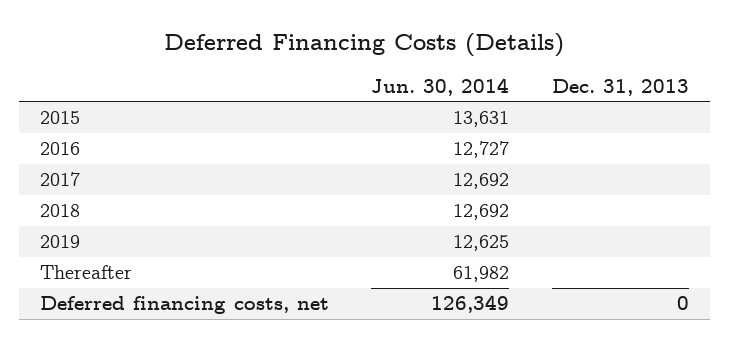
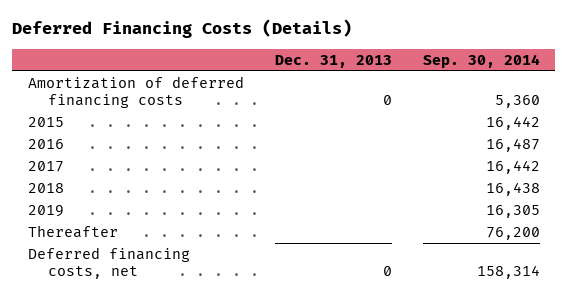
[371,77,510,96] Jun. 30, 2014 -> none
none -> [422,53,540,68] Sep. 30, 2014
none -> [27,76,244,109] Amortization of deferred financing costs

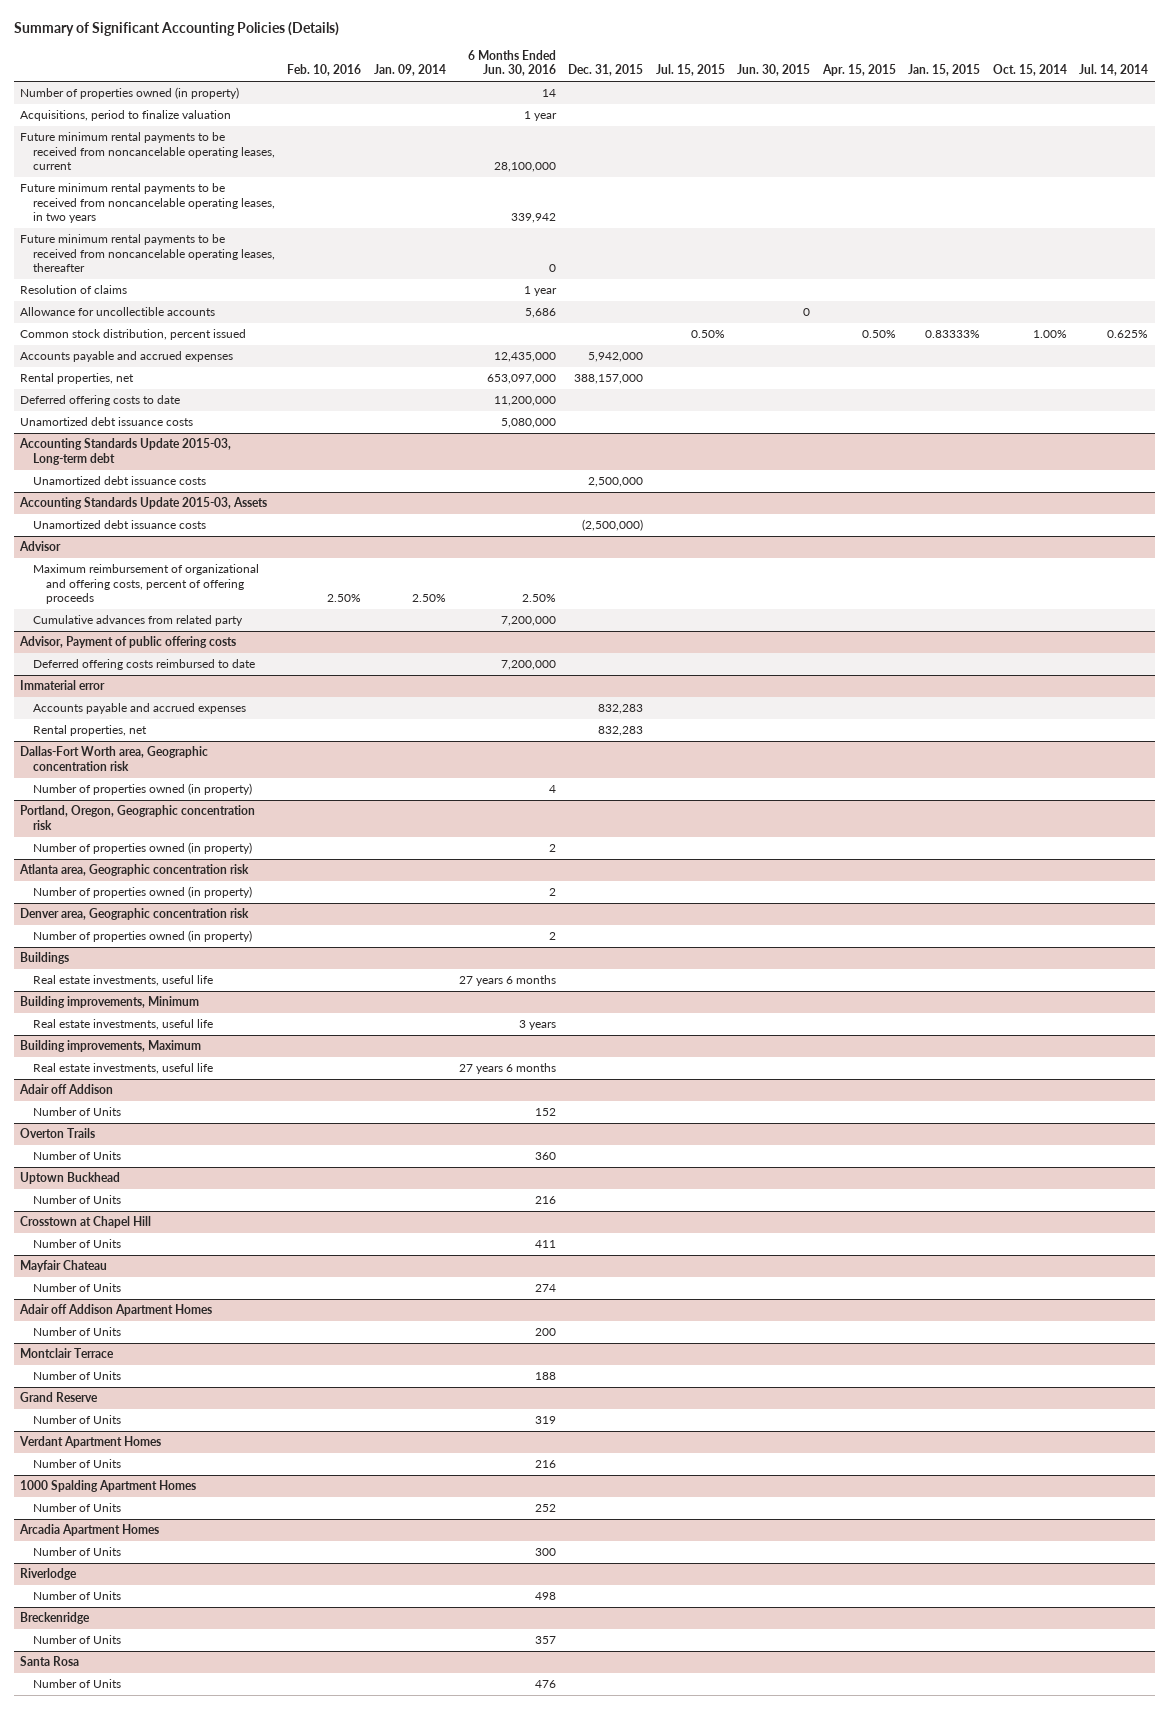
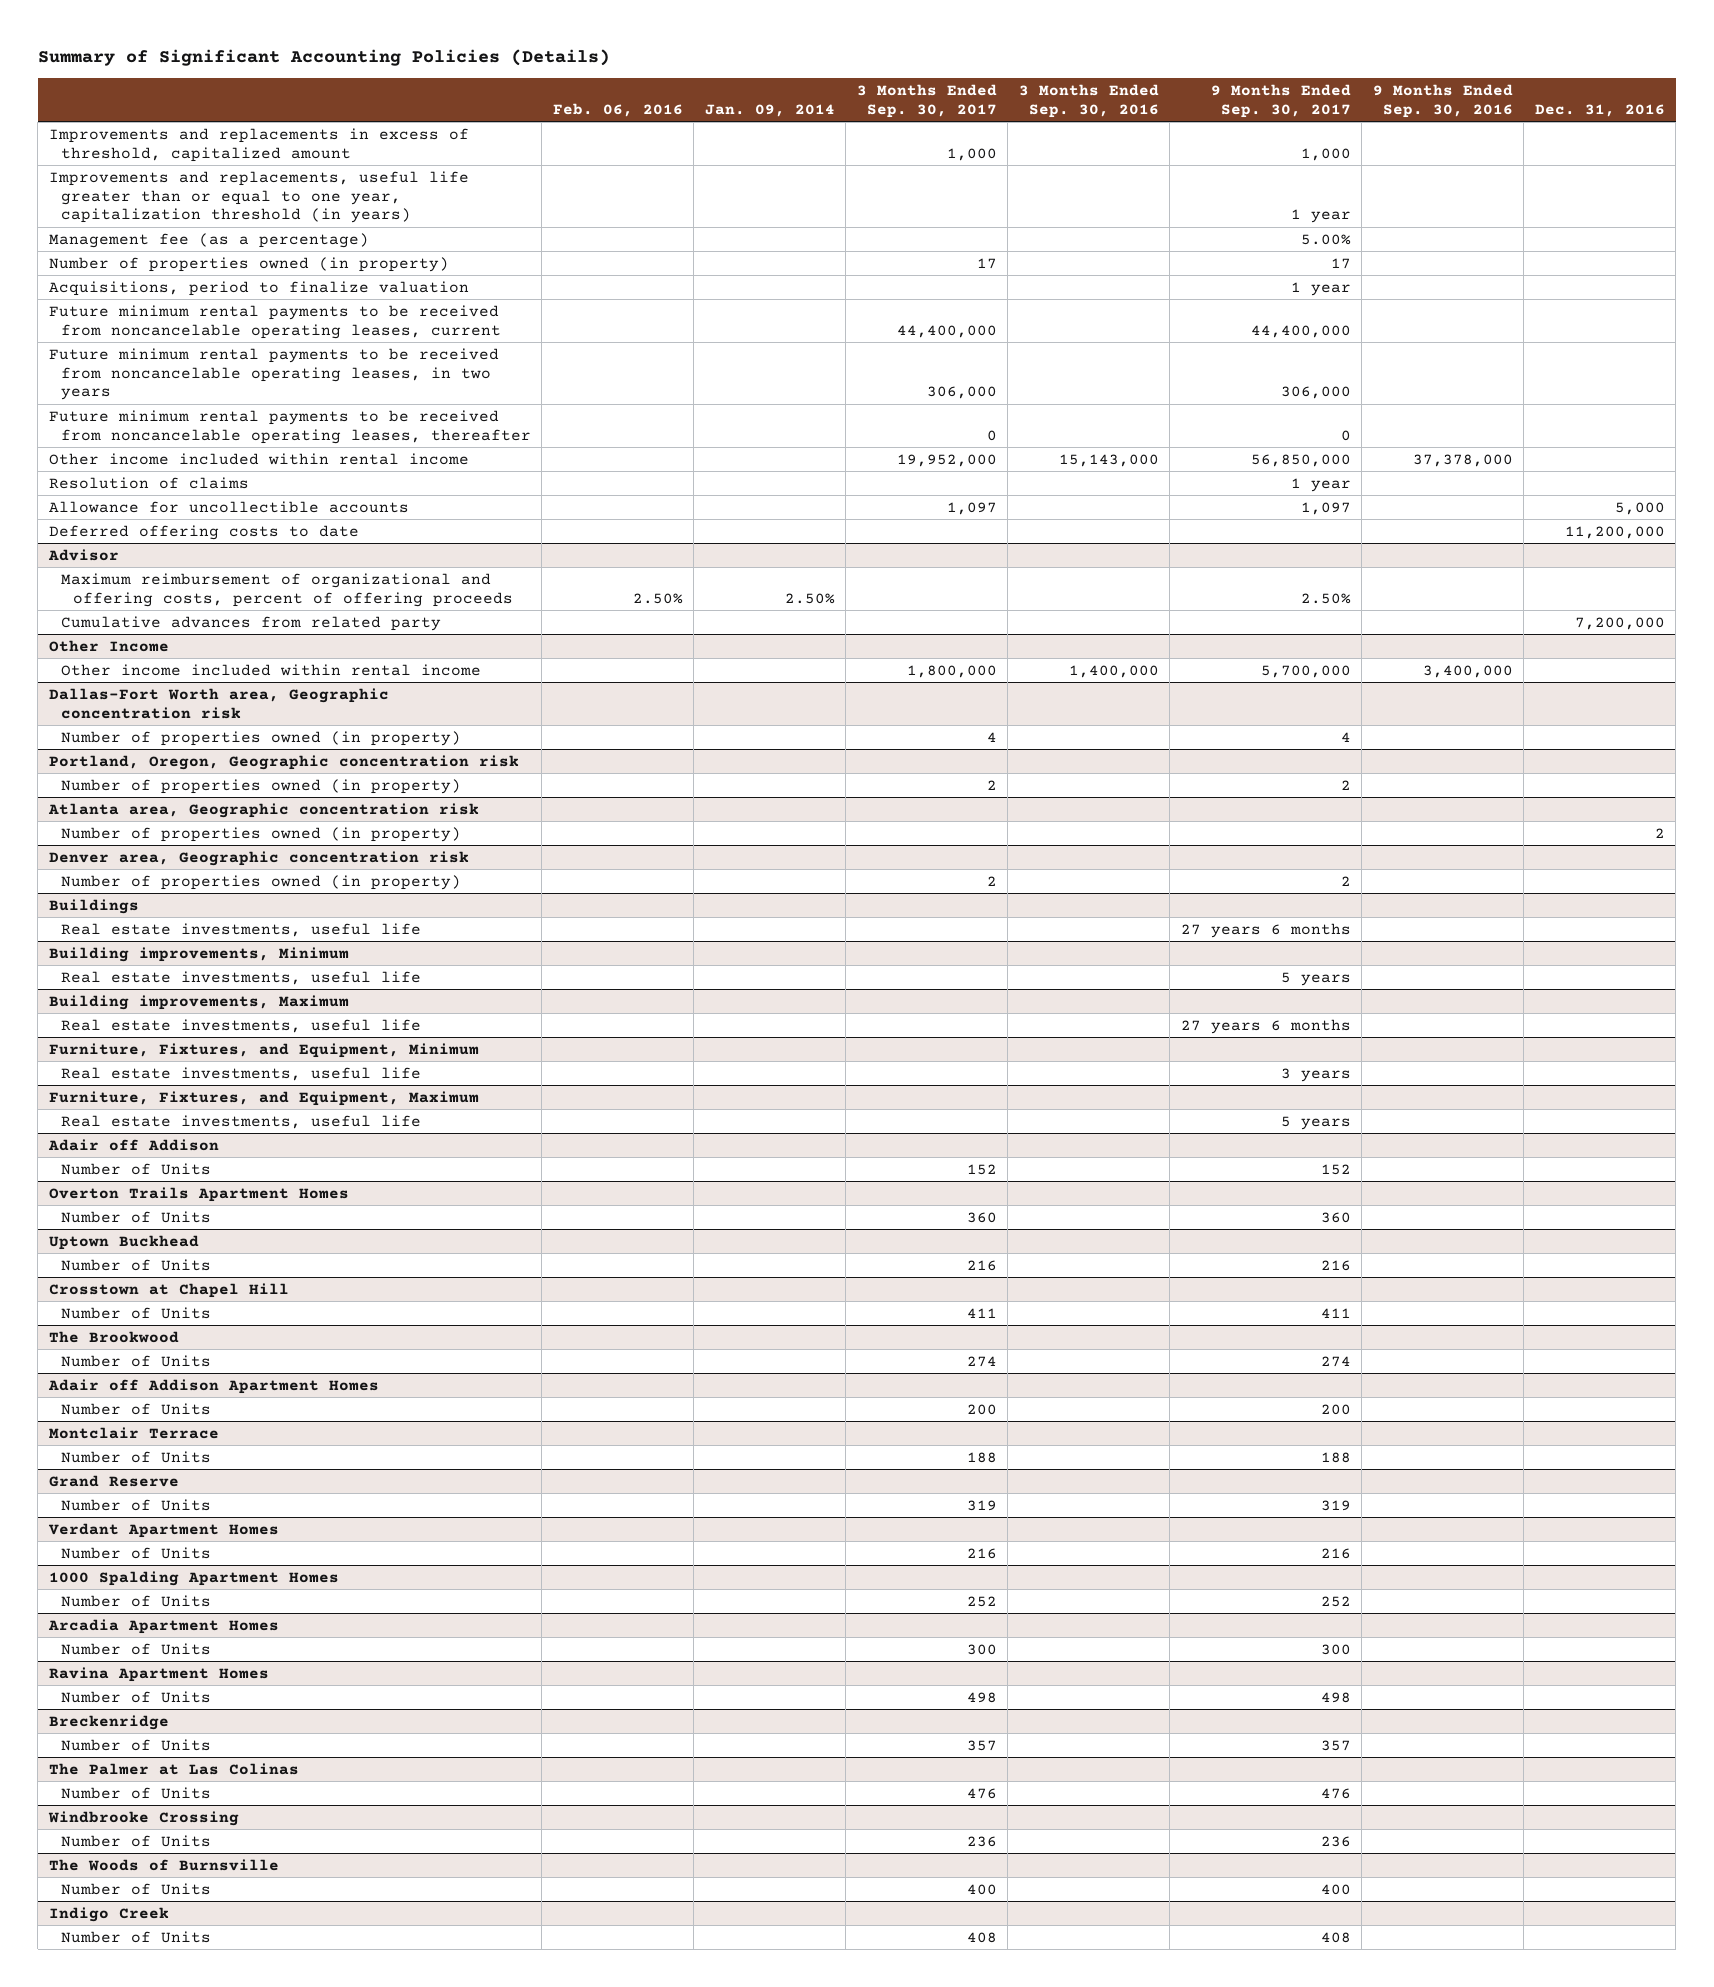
[287,64,362,77] Feb. 10, 2016 -> none
[467,49,556,77] 6 Months Ended Jun. 30, 2016 -> none
[568,64,644,77] Dec. 31, 2015 -> none
[655,64,725,77] Jul. 15, 2015 -> none
[737,64,811,77] Jun. 30, 2015 -> none
[821,64,896,77] Apr. 15, 2015 -> none
[908,64,981,77] Jan. 15, 2015 -> none
[992,64,1067,77] Oct. 15, 2014 -> none
[1079,64,1149,77] Jul. 14, 2014 -> none
none -> [552,102,683,117] Feb. 06, 2016
none -> [856,84,997,118] 3 Months Ended Sep. 30, 2017
none -> [1018,84,1159,118] 3 Months Ended Sep. 30, 2016
none -> [1210,84,1351,118] 9 Months Ended Sep. 30, 2017
none -> [1372,84,1513,118] 9 Months Ended Sep. 30, 2016
none -> [1534,103,1665,117] Dec. 31, 2016
none -> [48,127,469,162] Improvements and replacements in excess of threshold, capitalized amount
none -> [48,170,469,224] Improvements and replacements, useful life greater than or equal to one year, capitalization threshold (in years)
none -> [48,232,369,248] Management fee (as a percentage)
none -> [48,452,469,465] Other income included within rental income
[20,329,247,341] Common stock distribution, percent issued -> none
[20,351,234,363] Accounts payable and accrued expenses -> none
[20,373,135,385] Rental properties, net -> none
[20,417,194,427] Unamortized debt issuance costs -> none
[19,438,232,465] Accounting Standards Update 2015-03, Long-term debt -> none
[32,476,206,486] Unamortized debt issuance costs -> none
[19,497,268,510] Accounting Standards Update 2015-03, Assets -> none
[32,520,206,530] Unamortized debt issuance costs -> none
[19,636,237,649] Advisor, Payment of public offering costs -> none
[32,659,255,671] Deferred offering costs reimbursed to date -> none
[20,680,106,691] Immaterial error -> none
[32,703,246,715] Accounts payable and accrued expenses -> none
[32,725,147,737] Rental properties, net -> none
none -> [48,639,169,652] Other Income
none -> [60,663,481,676] Other income included within rental income
none -> [48,1042,479,1058] Furniture, Fixtures, and Equipment, Minimum
none -> [60,1066,421,1081] Real estate investments, useful life
none -> [48,1090,479,1106] Furniture, Fixtures, and Equipment, Maximum
none -> [60,1114,421,1129] Real estate investments, useful life
[20,1128,96,1139] Overton Trails -> [48,1186,349,1202] Overton Trails Apartment Homes
[20,1260,108,1273] Mayfair Chateau -> [48,1330,179,1343] The Brookwood
[20,1568,78,1581] Riverlodge -> [48,1666,269,1682] Ravina Apartment Homes
[20,1656,80,1667] Santa Rosa -> [48,1762,299,1775] The Palmer at Las Colinas
none -> [47,1810,239,1826] Windbrooke Crossing
none -> [60,1834,211,1847] Number of Units
none -> [48,1858,279,1871] The Woods of Burnsville
none -> [60,1882,211,1895] Number of Units
none -> [48,1906,169,1922] Indigo Creek
none -> [60,1930,211,1943] Number of Units

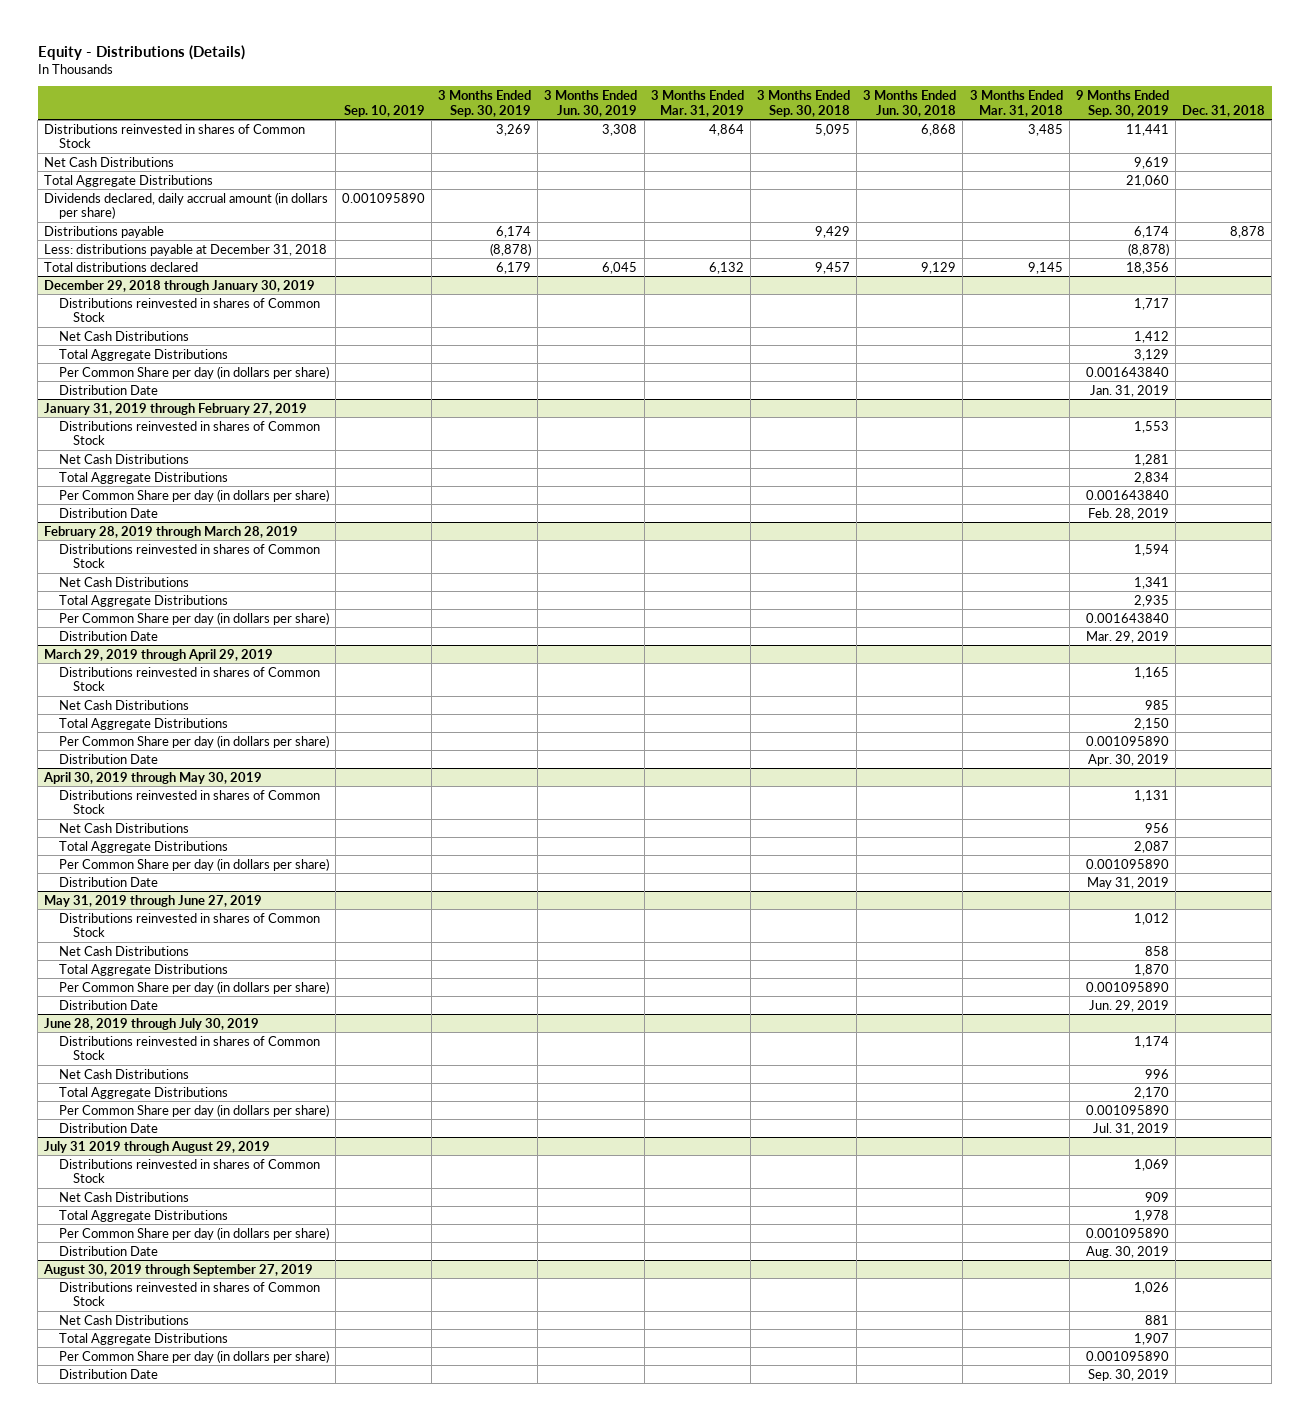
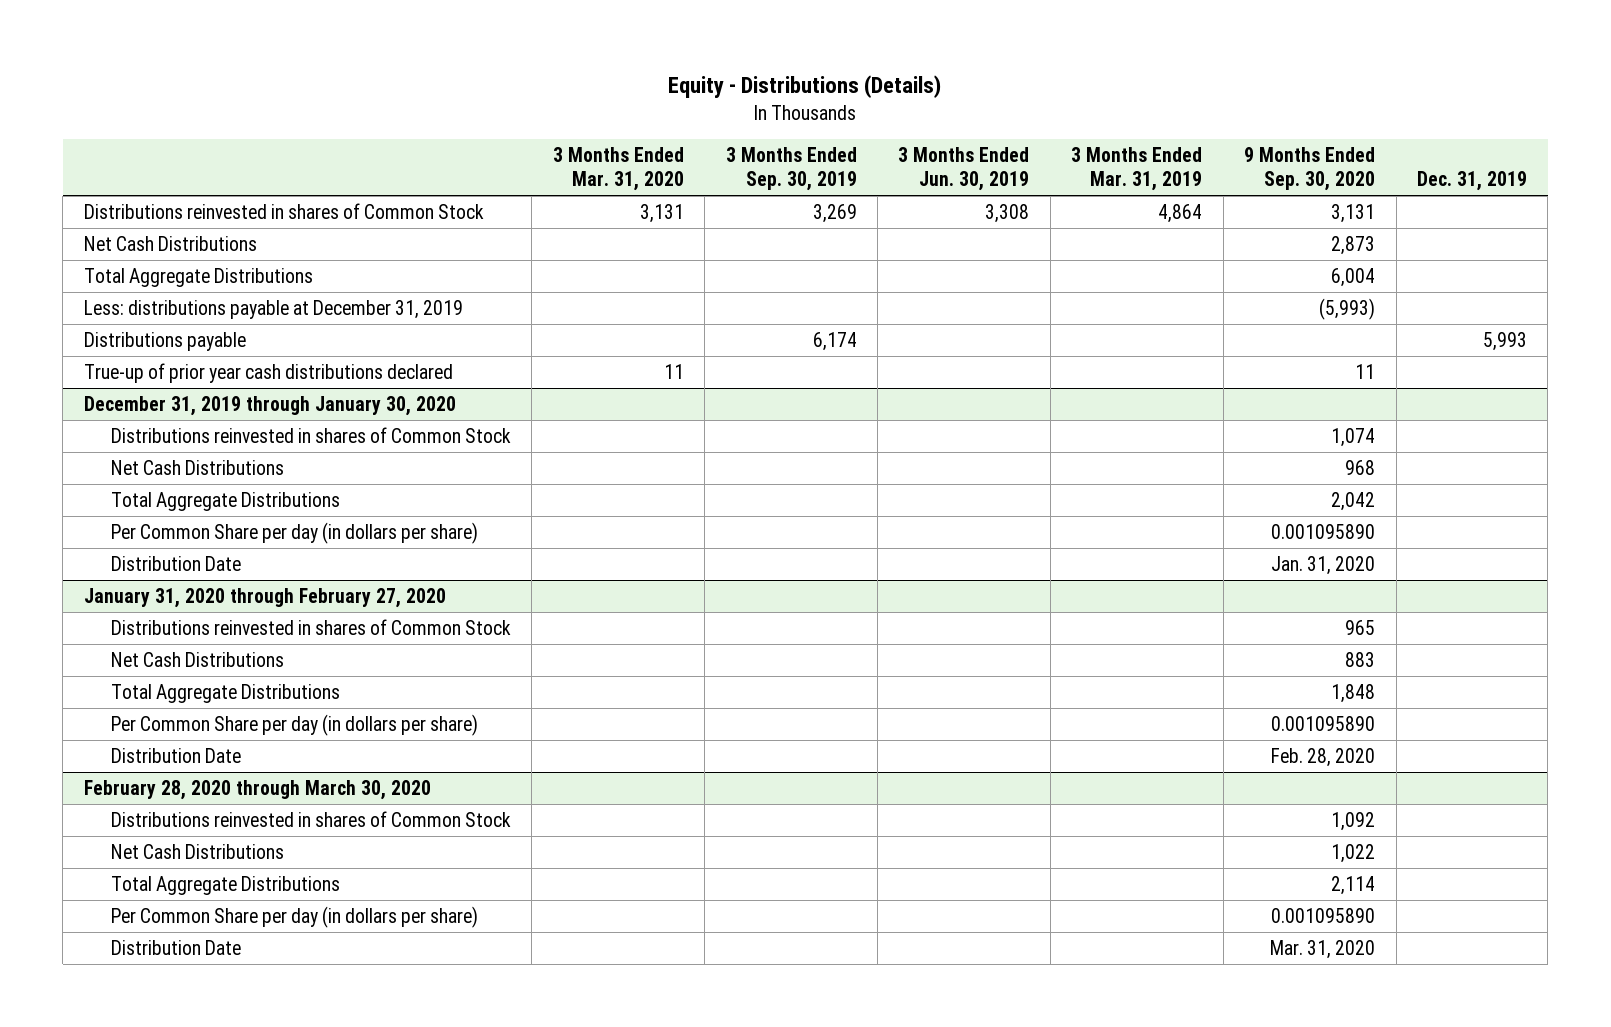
[343,104,425,117] Sep. 10, 2019 -> none
[757,90,851,117] 3 Months Ended Sep. 30, 2018 -> none
[863,90,957,117] 3 Months Ended Jun. 30, 2018 -> none
[969,90,1063,117] 3 Months Ended Mar. 31, 2018 -> none
[1075,90,1169,117] 9 Months Ended Sep. 30, 2019 -> none
[1182,104,1266,117] Dec. 31, 2018 -> none
none -> [552,147,684,192] 3 Months Ended Mar. 31, 2020
none -> [1244,147,1376,192] 9 Months Ended Sep. 30, 2020
none -> [1417,171,1528,192] Dec. 31, 2019
[44,191,329,220] Dividends declared, daily accrual amount (in dollars per share) -> none
none -> [83,299,463,319] Less: distributions payable at December 31, 2019
[44,243,328,256] Less: distributions payable at December 31, 2018 -> none
[44,261,199,272] Total distributions declared -> none
none -> [83,362,453,383] True-up of prior year cash distributions declared
[44,279,316,292] December 29, 2018 through January 30, 2019 -> [83,395,456,416] December 31, 2019 through January 30, 2020
[44,402,308,415] January 31, 2019 through February 27, 2019 -> [83,587,446,608] January 31, 2020 through February 27, 2020
[44,525,299,538] February 28, 2019 through March 28, 2019 -> [83,779,431,800] February 28, 2020 through March 30, 2020
[44,648,274,661] March 29, 2019 through April 29, 2019 -> none
[58,666,320,692] Distributions reinvested in shares of Common Stock -> none
[58,699,189,710] Net Cash Distributions -> none
[58,717,228,730] Total Aggregate Distributions -> none
[58,734,329,748] Per Common Share per day (in dollars per share) -> none
[58,753,158,764] Distribution Date -> none
[43,771,263,784] April 30, 2019 through May 30, 2019 -> none
[58,789,320,815] Distributions reinvested in shares of Common Stock -> none
[58,822,189,833] Net Cash Distributions -> none
[58,840,228,853] Total Aggregate Distributions -> none
[58,857,329,871] Per Common Share per day (in dollars per share) -> none
[58,876,158,887] Distribution Date -> none
[44,894,263,907] May 31, 2019 through June 27, 2019 -> none
[58,912,320,938] Distributions reinvested in shares of Common Stock -> none
[58,945,189,956] Net Cash Distributions -> none
[58,963,228,976] Total Aggregate Distributions -> none
[58,980,329,994] Per Common Share per day (in dollars per share) -> none
[58,999,158,1010] Distribution Date -> none
[44,1017,260,1030] June 28, 2019 through July 30, 2019 -> none
[58,1035,320,1061] Distributions reinvested in shares of Common Stock -> none
[58,1068,189,1079] Net Cash Distributions -> none
[58,1086,228,1099] Total Aggregate Distributions -> none
[58,1103,329,1117] Per Common Share per day (in dollars per share) -> none
[58,1122,158,1133] Distribution Date -> none
[44,1140,271,1153] July 31 2019 through August 29, 2019 -> none
[58,1158,320,1184] Distributions reinvested in shares of Common Stock -> none
[58,1191,189,1202] Net Cash Distributions -> none
[58,1209,228,1222] Total Aggregate Distributions -> none
[58,1226,329,1240] Per Common Share per day (in dollars per share) -> none
[58,1245,158,1256] Distribution Date -> none
[43,1263,314,1276] August 30, 2019 through September 27, 2019 -> none
[58,1281,320,1307] Distributions reinvested in shares of Common Stock -> none
[58,1314,189,1325] Net Cash Distributions -> none
[58,1332,228,1345] Total Aggregate Distributions -> none
[58,1349,329,1363] Per Common Share per day (in dollars per share) -> none
[58,1368,158,1379] Distribution Date -> none

